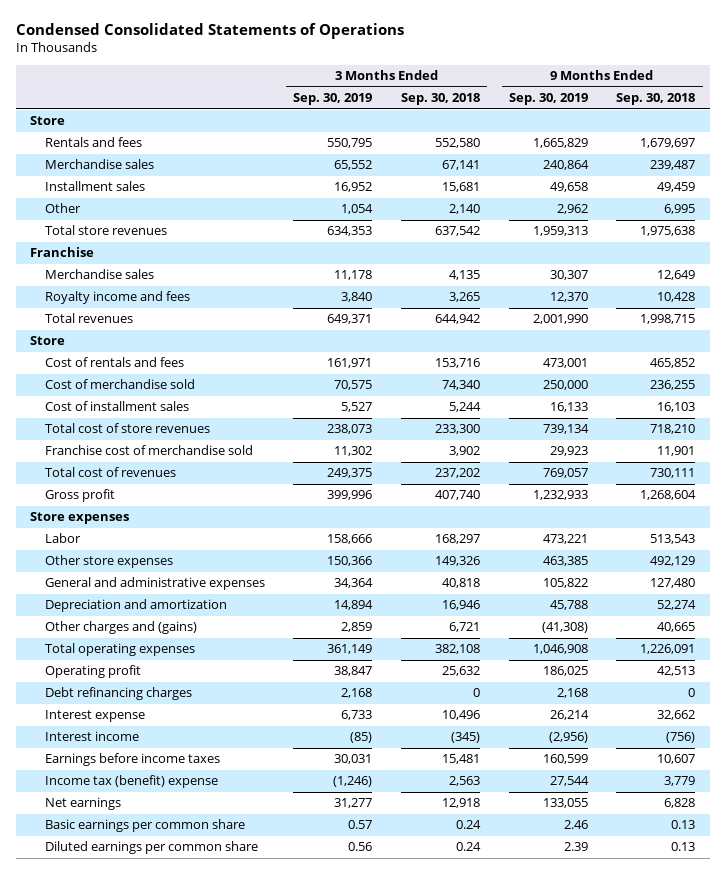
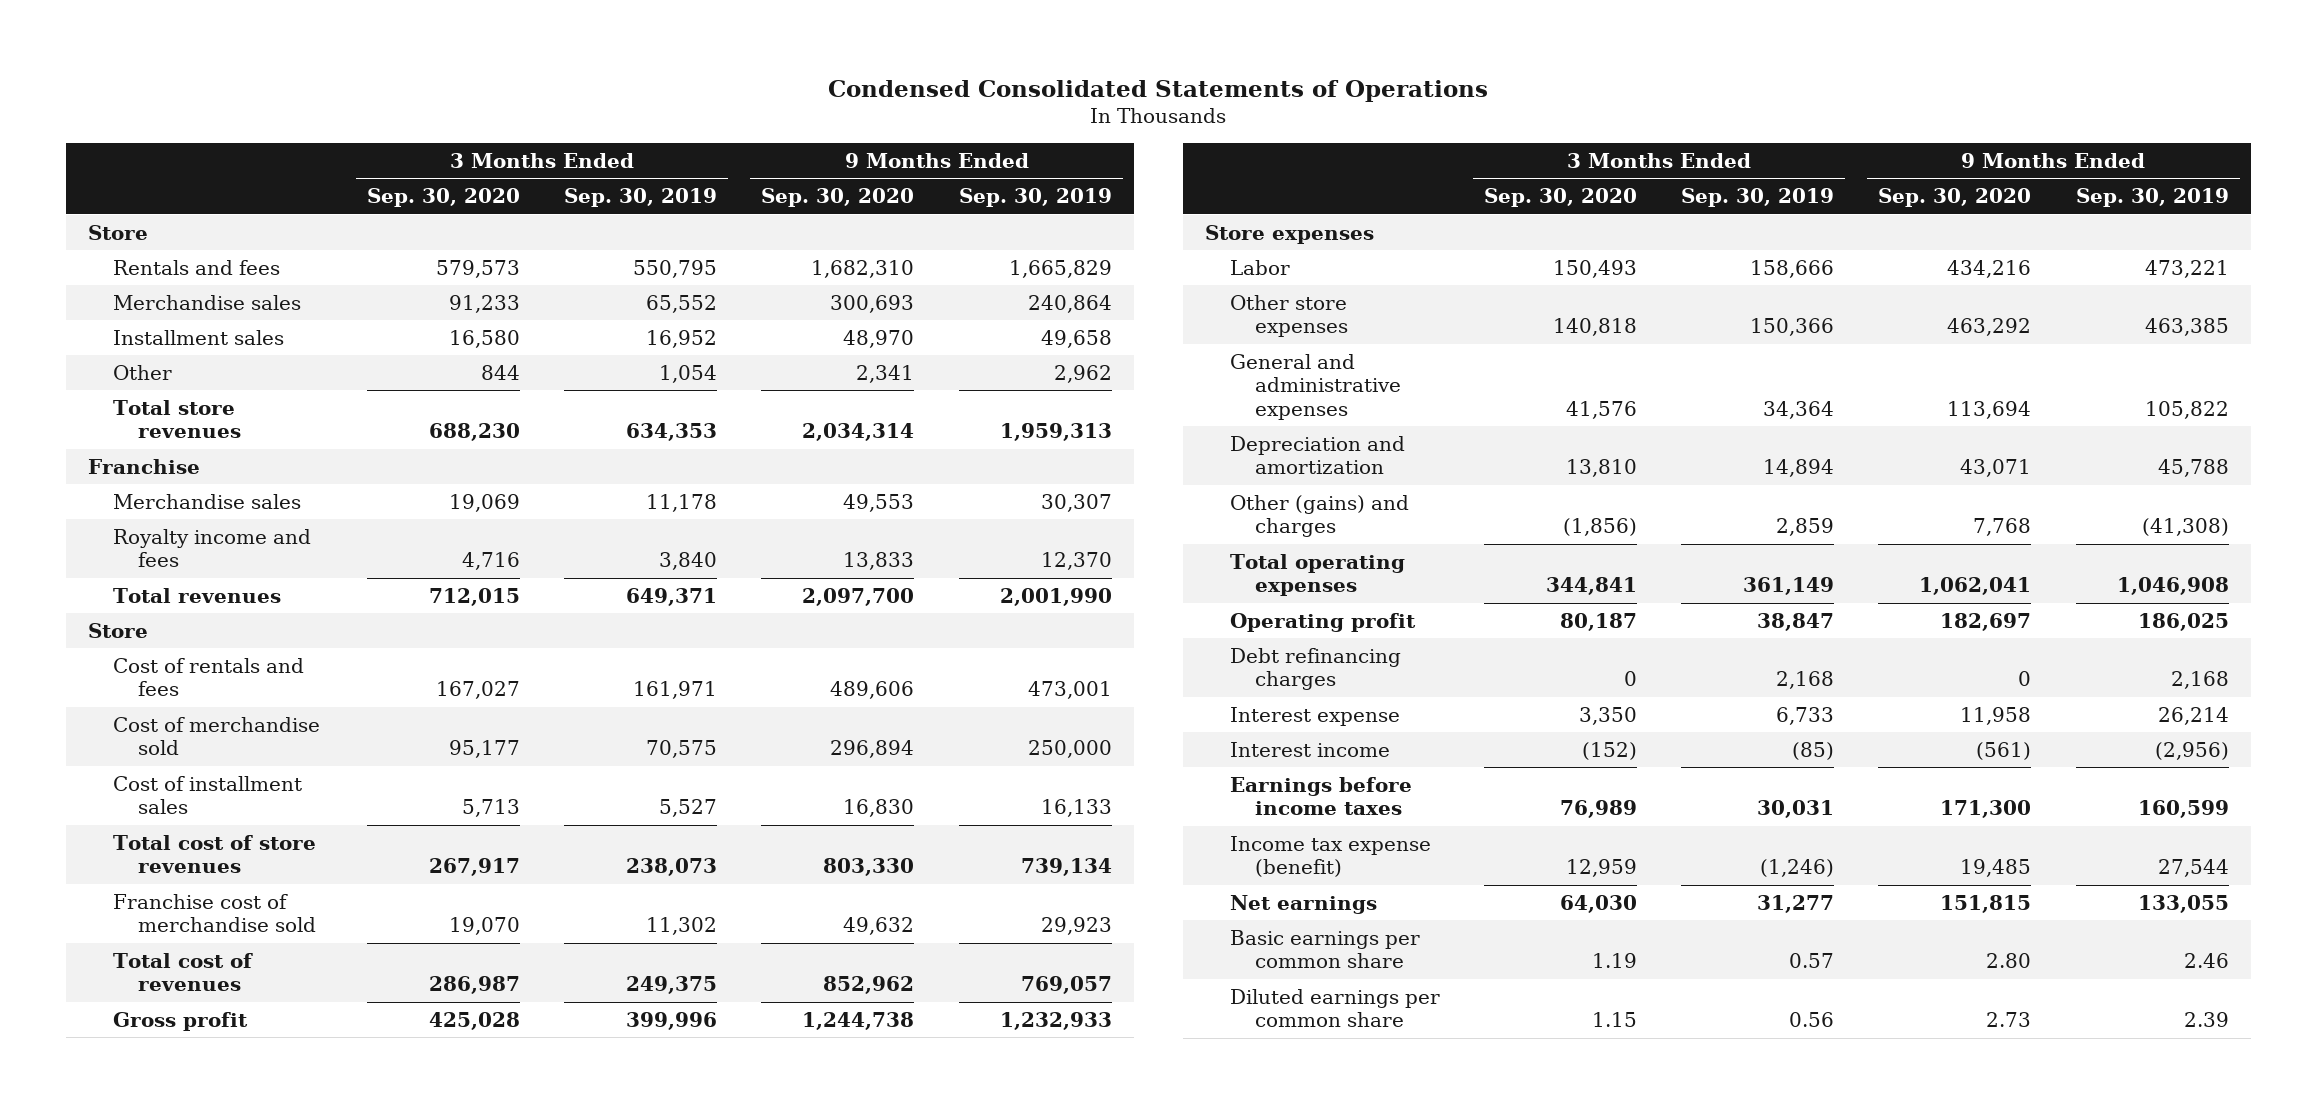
[401,93,481,106] Sep. 30, 2018 -> none
[616,93,696,106] Sep. 30, 2018 -> none
none -> [367,188,521,208] Sep. 30, 2020
none -> [761,188,915,208] Sep. 30, 2020
[44,621,197,635] Other charges and (gains) -> [1229,494,1409,538] Other (gains) and charges
[44,775,218,789] Income tax (benefit) expense -> [1229,835,1431,878] Income tax expense (benefit)

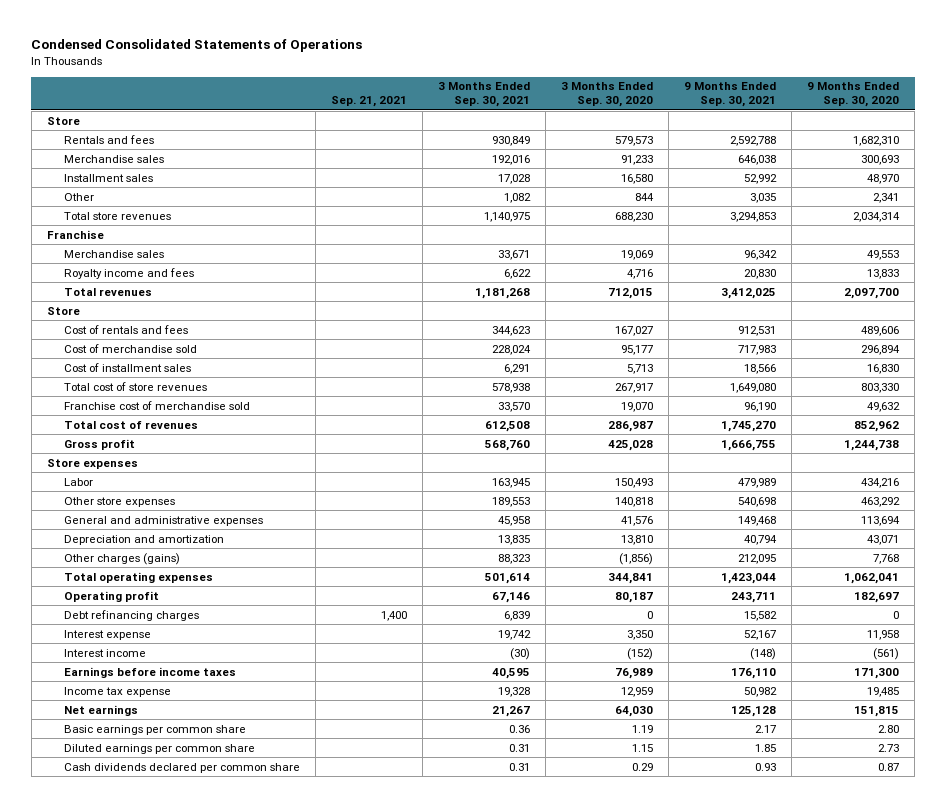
[564,188,718,208] Sep. 30, 2019 -> none
[958,188,1112,208] Sep. 30, 2019 -> none
none -> [331,96,408,108] Sep. 21, 2021
none -> [438,82,531,108] 3 Months Ended Sep. 30, 2021
none -> [684,82,777,108] 9 Months Ended Sep. 30, 2021
[1229,494,1409,538] Other (gains) and charges -> [63,552,180,565] Other charges (gains)
[1229,835,1431,878] Income tax expense (benefit) -> [63,686,171,697] Income tax expense
none -> [63,762,300,773] Cash dividends declared per common share

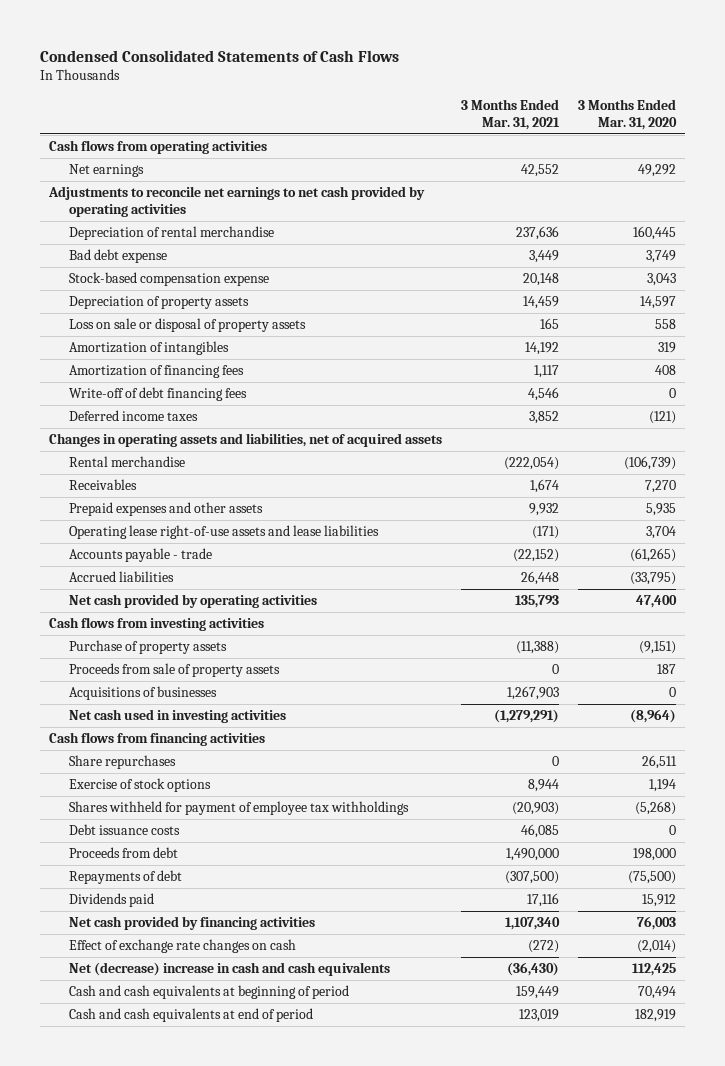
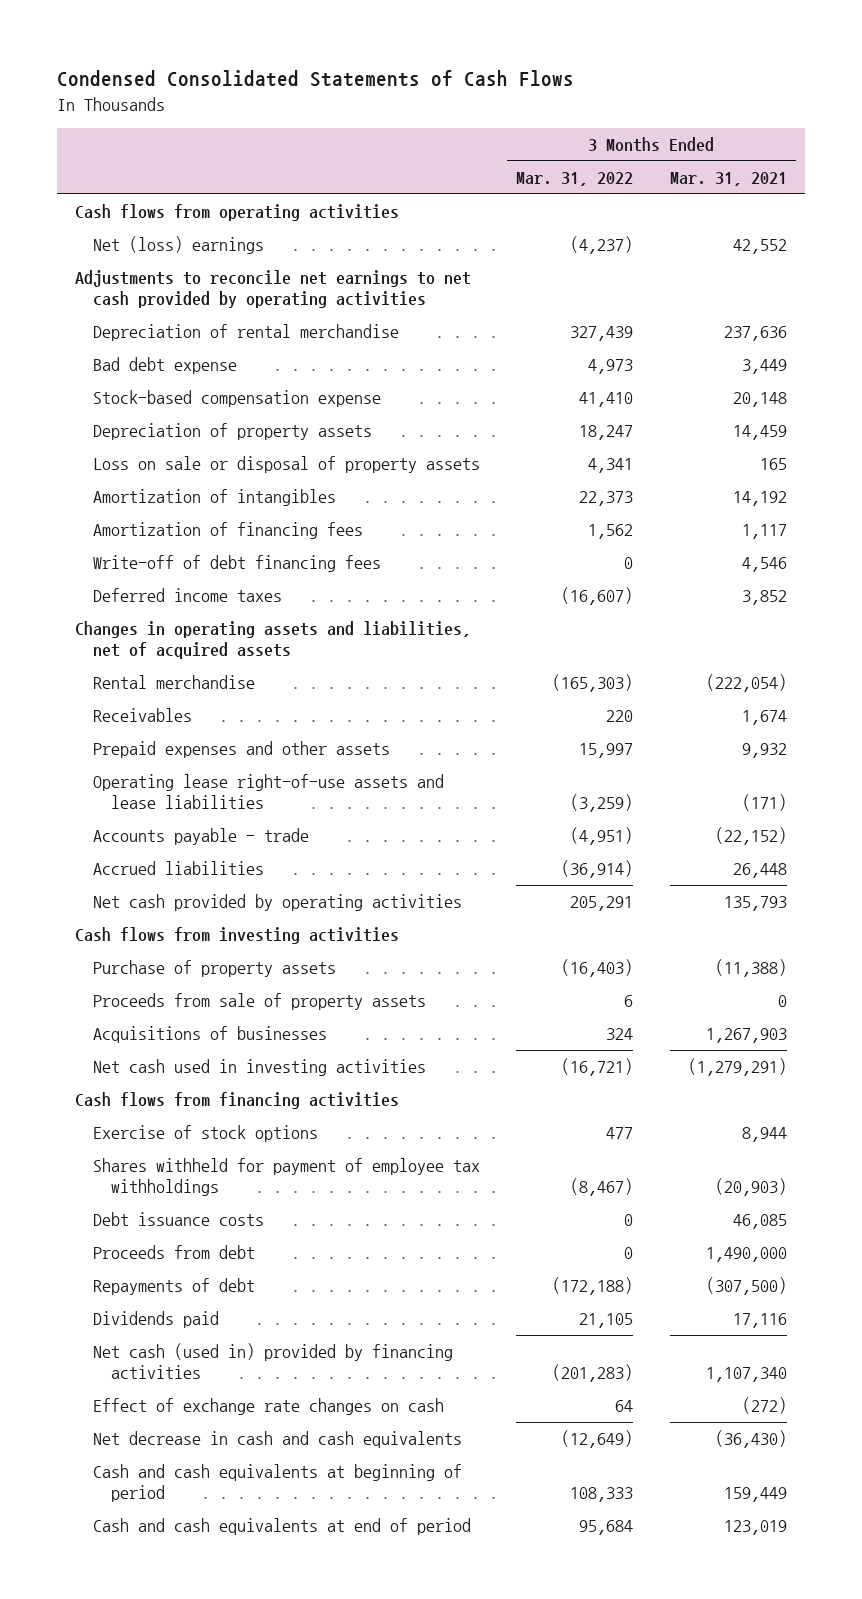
[577,99,677,131] 3 Months Ended Mar. 31, 2020 -> none
none -> [516,172,634,187] Mar. 31, 2022
[69,164,145,178] Net earnings -> [93,236,265,255] Net (loss) earnings
[69,755,177,770] Share repurchases -> none
[69,916,316,931] Net cash provided by financing activities -> [93,1343,454,1380] Net cash (used in) provided by financing activities
[69,962,391,977] Net (decrease) increase in cash and cash equivalents -> [93,1431,463,1449] Net decrease in cash and cash equivalents

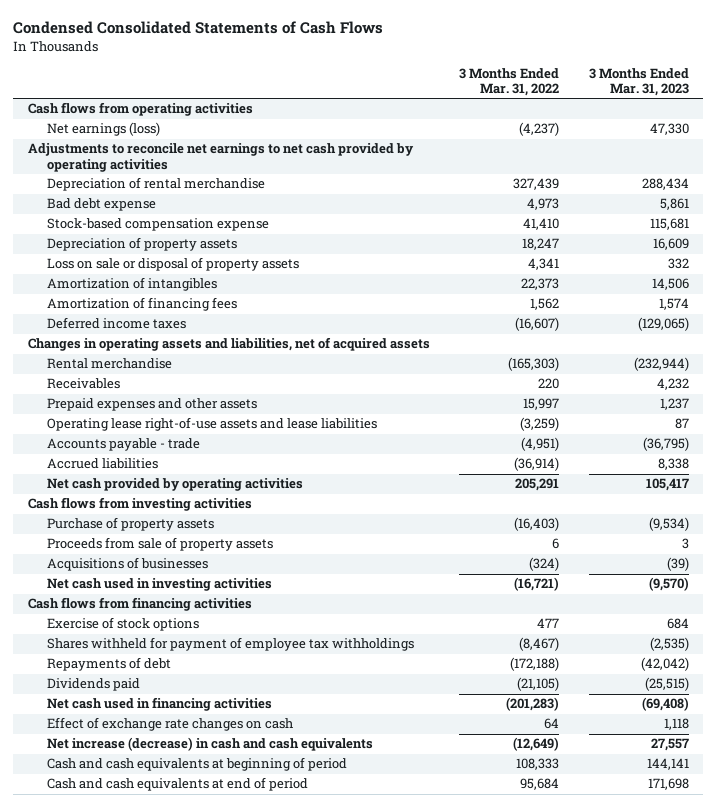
[669,172,787,187] Mar. 31, 2021 -> none
none -> [588,67,689,97] 3 Months Ended Mar. 31, 2023
[93,236,265,255] Net (loss) earnings -> [47,122,161,137] Net earnings (loss)
[93,555,382,573] Write-off of debt financing fees -> none
[606,1028,634,1041] 324 -> [529,557,560,572] (324)
[93,1212,265,1227] Debt issuance costs -> none
[93,1245,256,1260] Proceeds from debt -> none
[579,1313,634,1329] 21,105 -> [517,677,560,692] (21,105)
[93,1343,454,1380] Net cash (used in) provided by financing activities -> [47,697,273,712] Net cash used in financing activities
[93,1431,463,1449] Net decrease in cash and cash equivalents -> [47,737,374,752] Net increase (decrease) in cash and cash equivalents

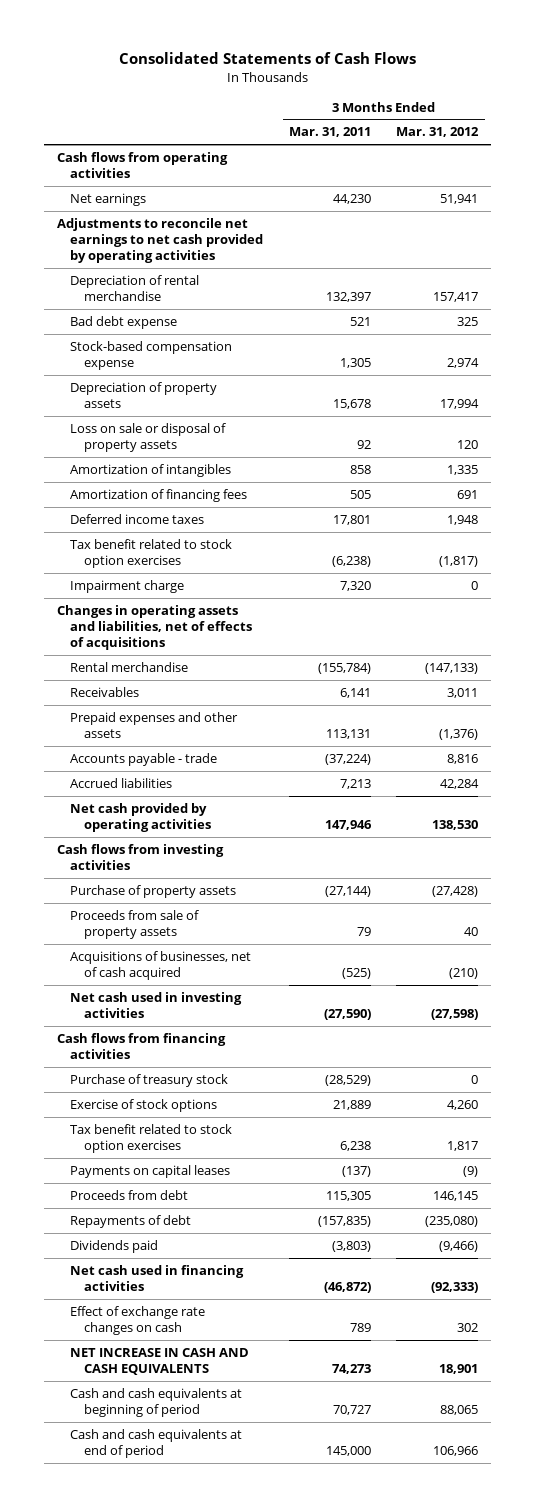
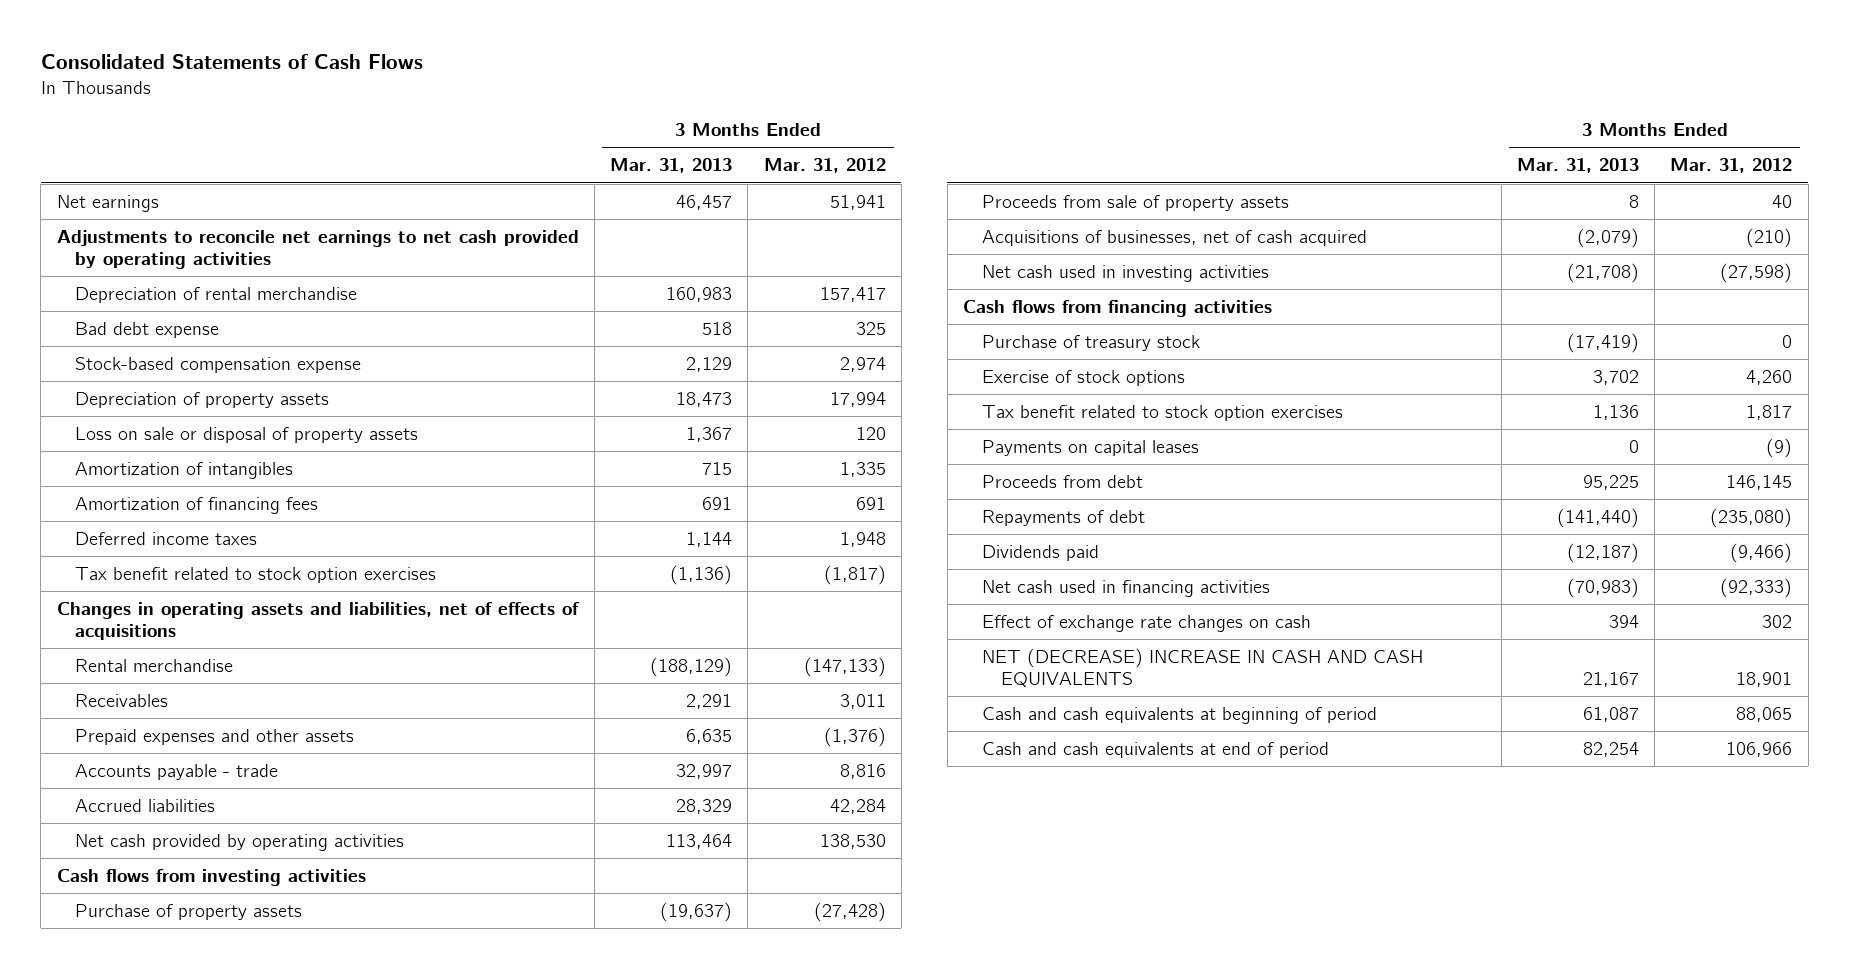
[288,127,371,138] Mar. 31, 2011 -> none
none -> [610,158,733,174] Mar. 31, 2013
[57,151,229,179] Cash flows from operating activities -> none
[70,579,185,593] Impairment charge -> none
[70,1347,250,1376] NET INCREASE IN CASH AND CASH EQUIVALENTS -> [982,647,1424,689] NET (DECREASE) INCREASE IN CASH AND CASH EQUIVALENTS

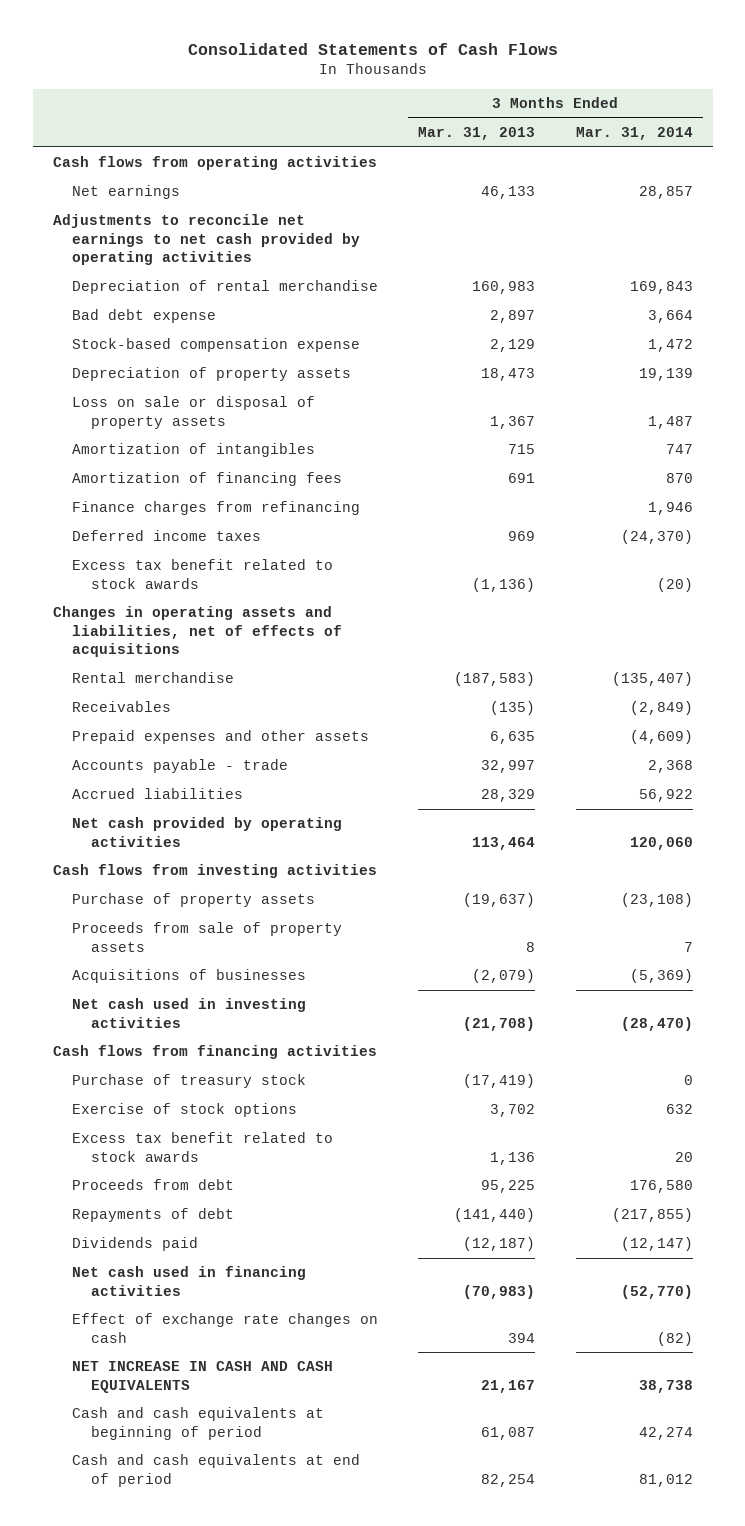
[763,158,886,174] Mar. 31, 2012 -> none
none -> [575,127,693,141] Mar. 31, 2014
none -> [52,156,377,171] Cash flows from operating activities
[676,194,733,210] 46,457 -> [481,186,536,200] 46,133
[702,321,733,335] 518 -> [490,310,536,324] 2,897
none -> [71,501,360,516] Finance charges from refinancing
[686,531,733,547] 1,144 -> [508,531,536,542] 969
[75,566,437,583] Tax benefit related to stock option exercises -> [71,559,333,589] Excess tax benefit related to stock awards
[650,656,733,677] (188,129) -> [454,672,536,687] (187,583)
[686,693,733,709] 2,291 -> [490,701,536,716] (135)
[982,229,1368,246] Acquisitions of businesses, net of cash acquired -> [71,969,306,984] Acquisitions of businesses
[982,439,1200,456] Payments on capital leases -> none
[982,404,1344,421] Tax benefit related to stock option exercises -> [71,1132,333,1162] Excess tax benefit related to stock awards
[982,647,1424,689] NET (DECREASE) INCREASE IN CASH AND CASH EQUIVALENTS -> [71,1361,333,1393] NET INCREASE IN CASH AND CASH EQUIVALENTS

